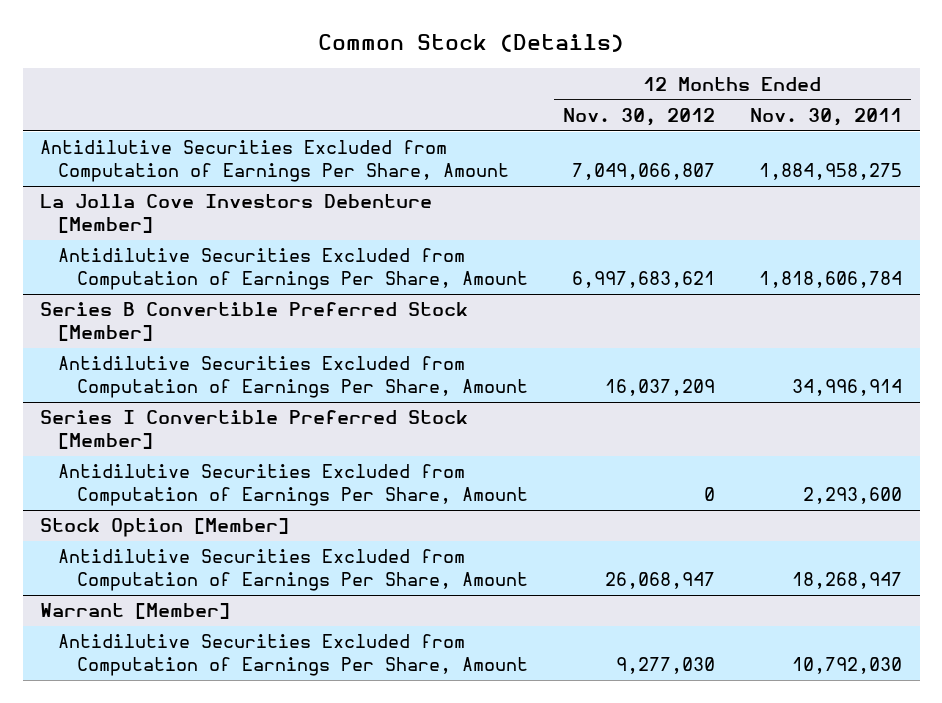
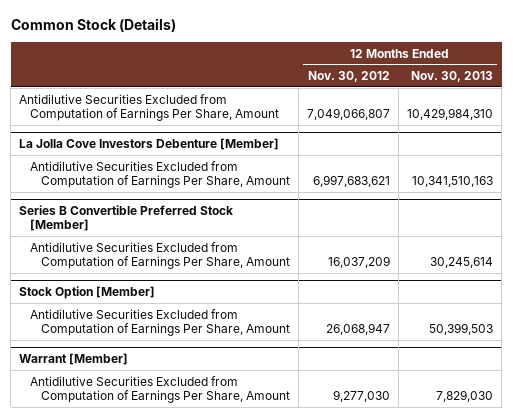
[750,107,903,126] Nov. 30, 2011 -> none
none -> [411,71,494,83] Nov. 30, 2013
[40,410,469,450] Series I Convertible Preferred Stock [Member] -> none
[58,464,528,507] Antidilutive Securities Excluded from Computation of Earnings Per Share, Amount -> none

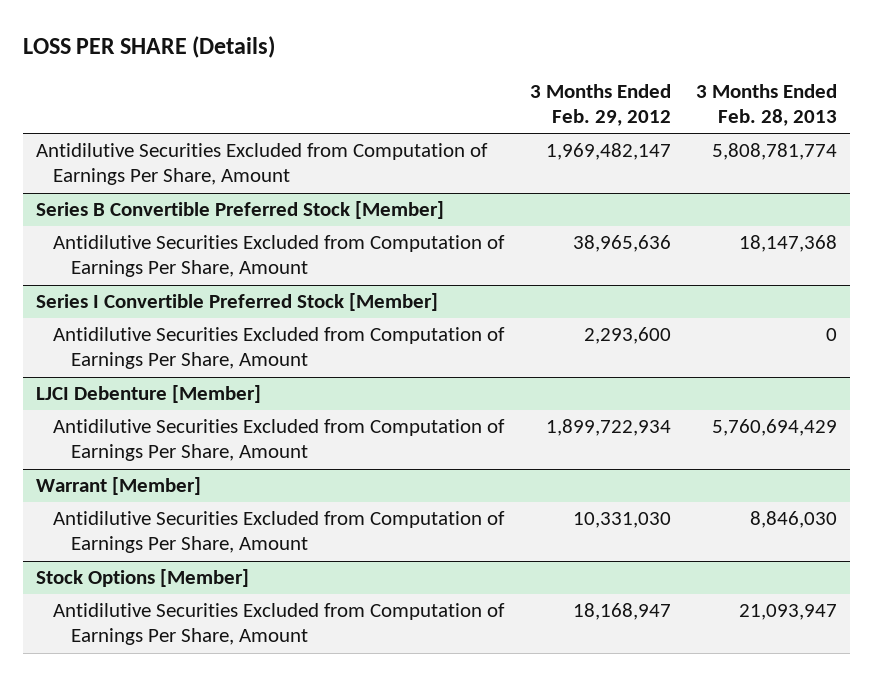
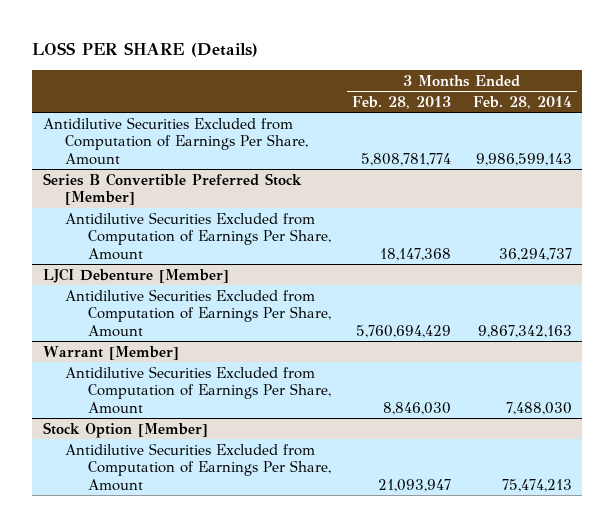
[529,83,671,126] 3 Months Ended Feb. 29, 2012 -> none
none -> [472,95,572,109] Feb. 28, 2014
[35,293,438,312] Series I Convertible Preferred Stock [Member] -> none
[53,327,506,370] Antidilutive Securities Excluded from Computation of Earnings Per Share, Amount -> none
[35,569,249,588] Stock Options [Member] -> [42,421,208,438] Stock Option [Member]

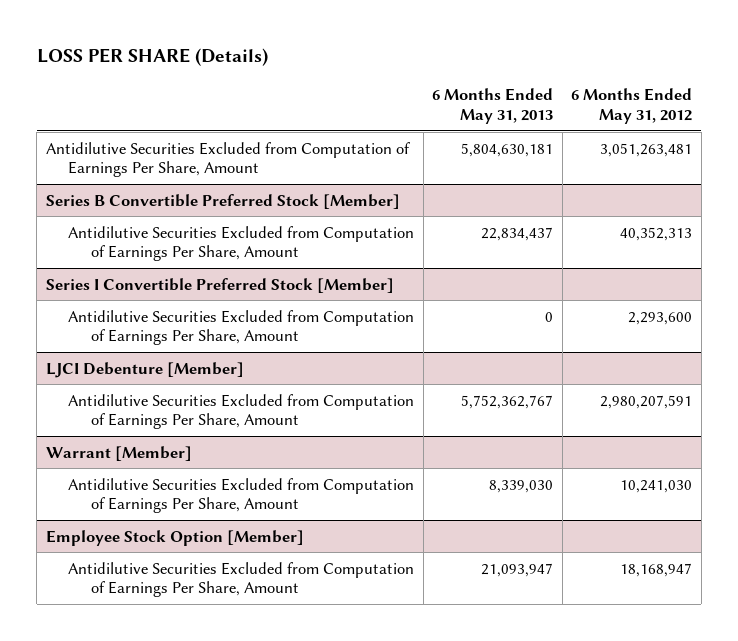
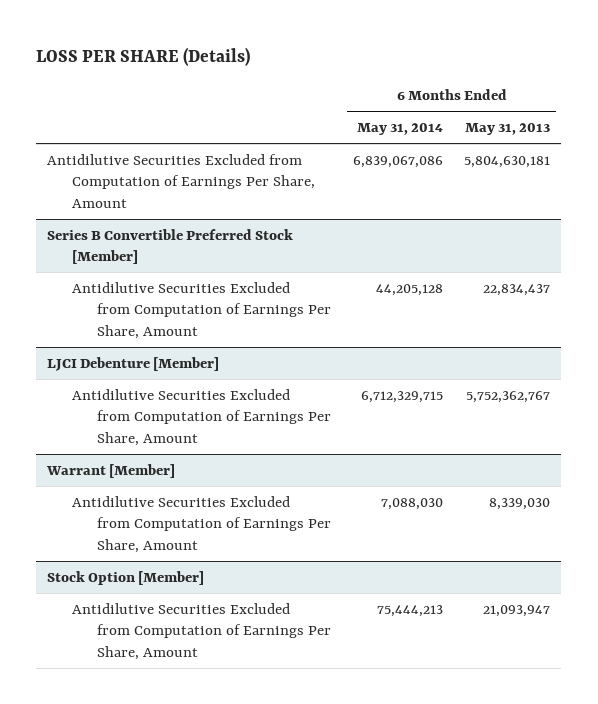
[571,88,693,124] 6 Months Ended May 31, 2012 -> none
none -> [356,122,443,135] May 31, 2014
[45,277,394,293] Series I Convertible Preferred Stock [Member] -> none
[68,309,415,346] Antidilutive Securities Excluded from Computation of Earnings Per Share, Amount -> none
[45,529,304,546] Employee Stock Option [Member] -> [47,570,205,585] Stock Option [Member]

